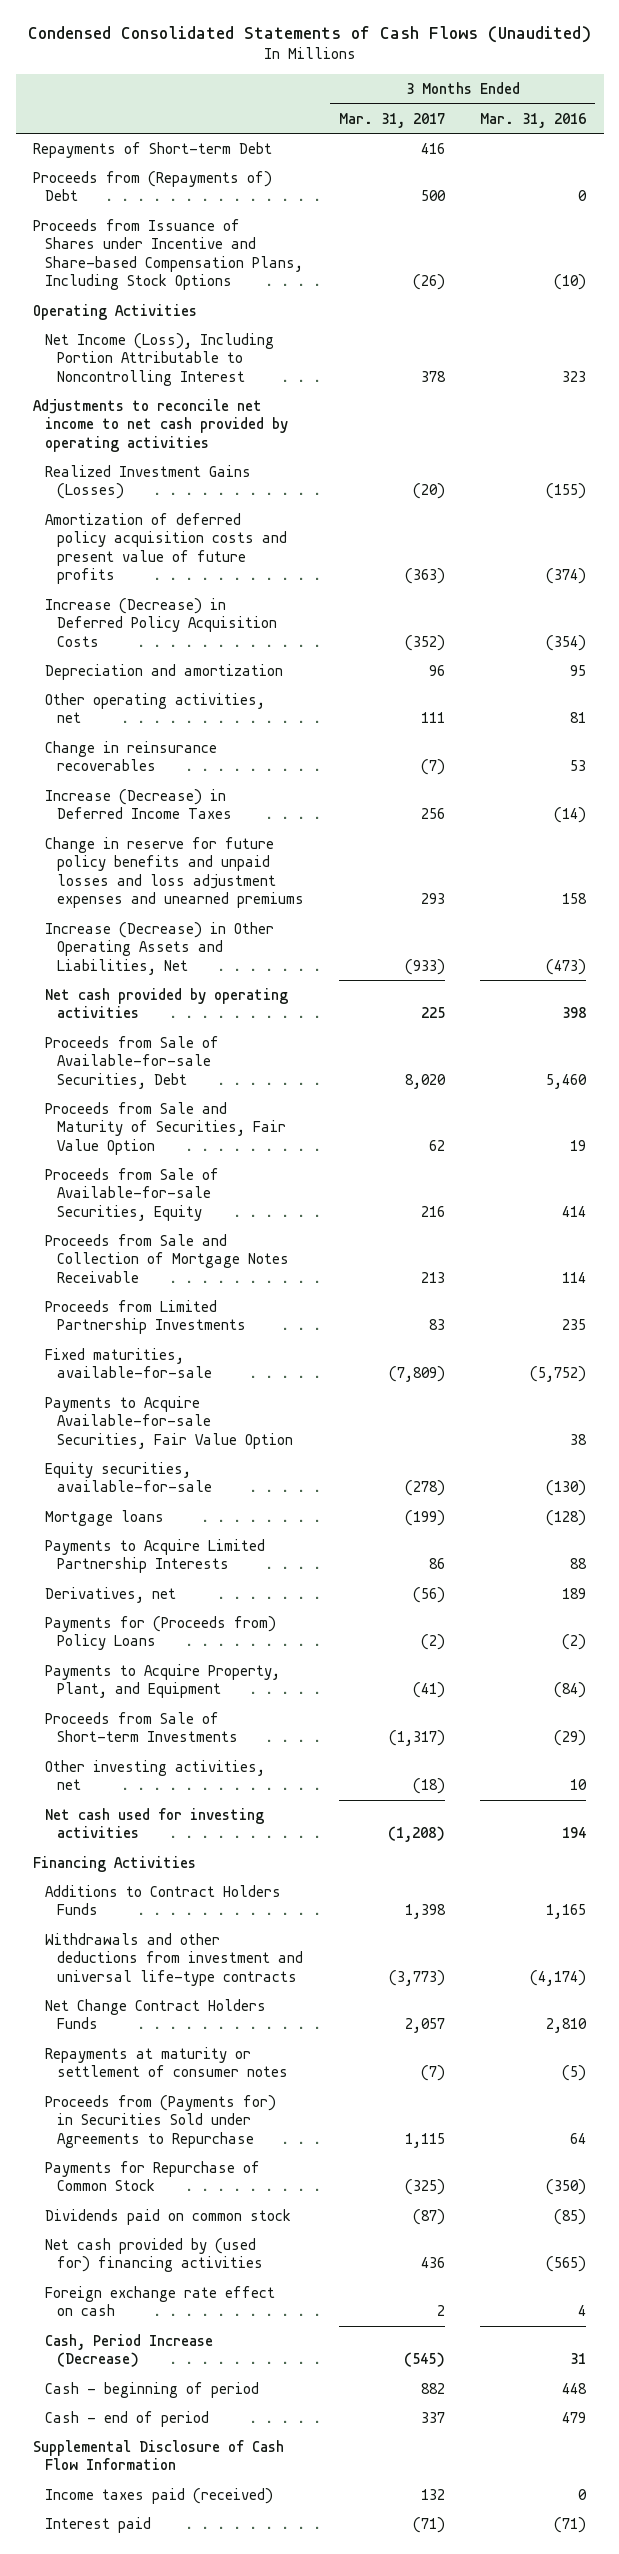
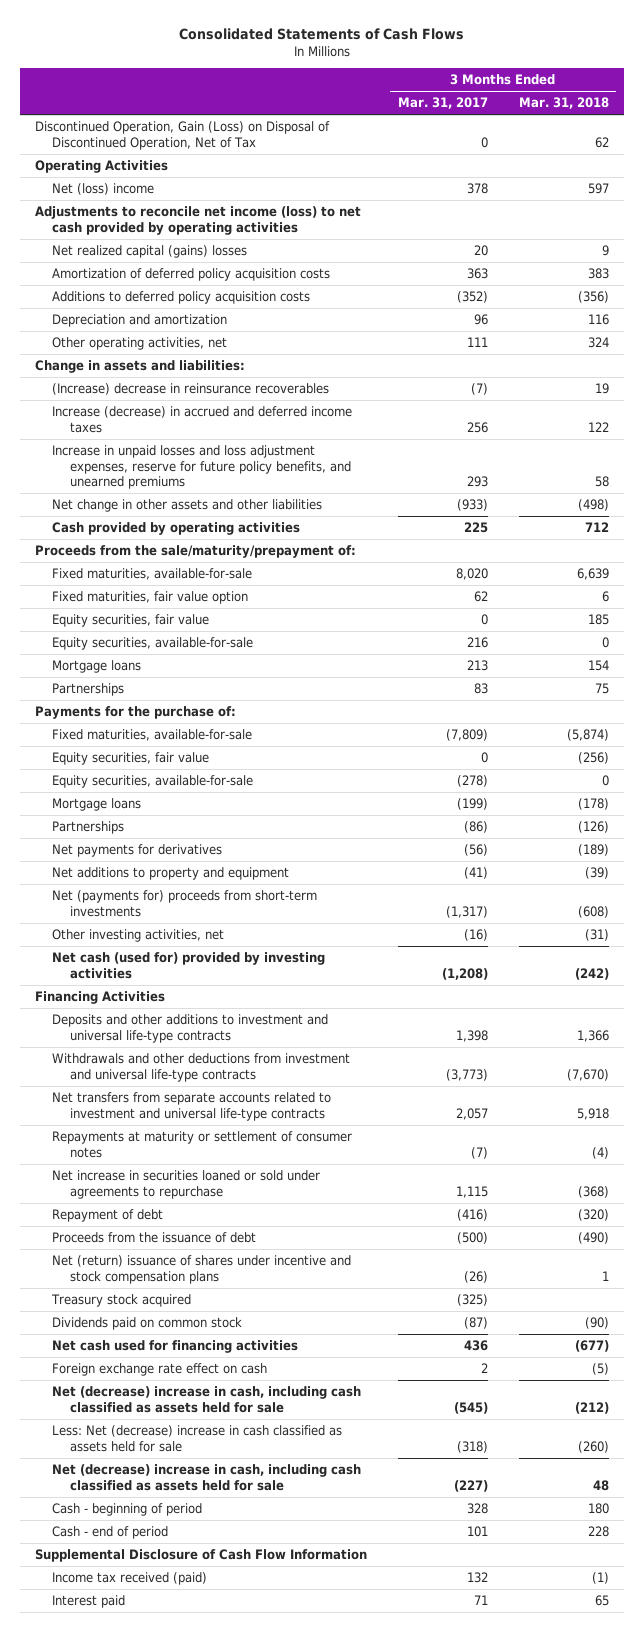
[27,26,591,44] Condensed Consolidated Statements of Cash Flows (Unaudited) -> [178,28,464,41] Consolidated Statements of Cash Flows
[480,112,587,128] Mar. 31, 2016 -> none
none -> [518,97,609,110] Mar. 31, 2018
[33,141,273,158] Repayments of Short-term Debt -> none
[33,170,273,202] Proceeds from (Repayments of) Debt -> none
[33,218,304,291] Proceeds from Issuance of Shares under Incentive and Share-based Compensation Plans, Including Stock Options -> none
none -> [35,121,331,150] Discontinued Operation, Gain (Loss) on Disposal of Discontinued Operation, Net of Tax
[45,332,275,386] Net Income (Loss), Including Portion Attributable to Noncontrolling Interest -> [52,183,155,196] Net (loss) income
[33,398,289,452] Adjustments to reconcile net income to net cash provided by operating activities -> [35,206,362,235] Adjustments to reconcile net income (loss) to net cash provided by operating activities
[45,464,252,500] Realized Investment Gains (Losses) -> [52,245,248,259] Net realized capital (gains) losses
[412,483,445,500] (20) -> [473,245,488,257] 20
[45,512,287,585] Amortization of deferred policy acquisition costs and present value of future profits -> [52,268,331,282] Amortization of deferred policy acquisition costs
[404,568,445,585] (363) -> [466,268,488,280] 363
[45,597,277,647] Increase (Decrease) in Deferred Policy Acquisition Costs -> [52,291,311,305] Additions to deferred policy acquisition costs
[45,1101,286,1155] Proceeds from Sale and Maturity of Securities, Fair Value Option -> none
none -> [35,360,246,374] Change in assets and liabilities:
[45,740,218,772] Change in reinsurance recoverables -> [52,383,330,396] (Increase) decrease in reinsurance recoverables
[45,788,232,820] Increase (Decrease) in Deferred Income Taxes -> [52,406,353,433] Increase (decrease) in accrued and deferred income taxes
[45,836,304,909] Change in reserve for future policy benefits and unpaid losses and loss adjustment expenses and unearned premiums -> [52,445,351,490] Increase in unpaid losses and loss adjustment expenses, reserve for future policy benefits, and unearned premiums
[45,921,275,975] Increase (Decrease) in Other Operating Assets and Liabilities, Net -> [52,499,323,513] Net change in other assets and other liabilities
[45,987,289,1019] Net cash provided by operating activities -> [52,522,301,536] Cash provided by operating activities
none -> [35,545,357,559] Proceeds from the sale/maturity/prepayment of:
[45,1035,220,1089] Proceeds from Sale of Available-for-sale Securities, Debt -> [52,568,253,581] Fixed maturities, available-for-sale
none -> [52,591,249,605] Fixed maturities, fair value option
none -> [52,614,210,628] Equity securities, fair value
[45,1167,220,1221] Proceeds from Sale of Available-for-sale Securities, Equity -> [52,637,254,651] Equity securities, available-for-sale
[45,1233,289,1283] Proceeds from Sale and Collection of Mortgage Notes Receivable -> [52,660,142,674] Mortgage loans
[45,1299,246,1335] Proceeds from Limited Partnership Investments -> [52,683,125,697] Partnerships
none -> [35,706,237,720] Payments for the purchase of:
[45,1395,293,1449] Payments to Acquire Available-for-sale Securities, Fair Value Option -> none
none -> [52,752,210,766] Equity securities, fair value
[45,1538,266,1574] Payments to Acquire Limited Partnership Interests -> none
[45,1615,277,1651] Payments for (Proceeds from) Policy Loans -> none
none -> [52,821,125,835] Partnerships
[45,1586,177,1603] Derivatives, net -> [52,844,223,858] Net payments for derivatives
[45,1663,281,1699] Payments to Acquire Property, Plant, and Equipment -> [52,867,290,881] Net additions to property and equipment
[45,1711,238,1743] Proceeds from Sale of Short-term Investments -> [52,890,318,917] Net (payments for) proceeds from short-term investments
[412,1778,445,1795] (18) -> [463,929,488,942] (16)
[45,1807,265,1839] Net cash used for investing activities -> [52,952,326,979] Net cash (used for) provided by investing activities
[45,1884,282,1916] Additions to Contract Holders Funds -> [52,1014,329,1043] Deposits and other additions to investment and universal life-type contracts
[45,1998,267,2030] Net Change Contract Holders Funds -> [52,1092,332,1121] Net transfers from separate accounts related to investment and universal life-type contracts
[45,2094,277,2148] Proceeds from (Payments for) in Securities Sold under Agreements to Repurchase -> [52,1170,321,1199] Net increase in securities loaned or sold under agreements to repurchase
none -> [52,1209,164,1223] Repayment of debt
none -> [52,1232,257,1244] Proceeds from the issuance of debt
none -> [52,1255,352,1284] Net (return) issuance of shares under incentive and stock compensation plans
[45,2160,261,2192] Payments for Repurchase of Common Stock -> [51,1294,192,1308] Treasury stock acquired
[45,2237,263,2273] Net cash provided by (used for) financing activities -> [52,1340,299,1354] Net cash used for financing activities
[45,2333,214,2368] Cash, Period Increase (Decrease) -> [52,1386,362,1413] Net (decrease) increase in cash, including cash classified as assets held for sale
none -> [52,1425,343,1452] Less: Net (decrease) increase in cash classified as assets held for sale
none -> [52,1464,362,1491] Net (decrease) increase in cash, including cash classified as assets held for sale
[420,2382,445,2394] 882 -> [466,1503,488,1515] 328
[420,2411,445,2423] 337 -> [466,1526,488,1538] 101
[45,2487,274,2504] Income taxes paid (received) -> [52,1572,208,1586] Income tax received (paid)
[412,2516,445,2533] (71) -> [473,1595,488,1606] 71

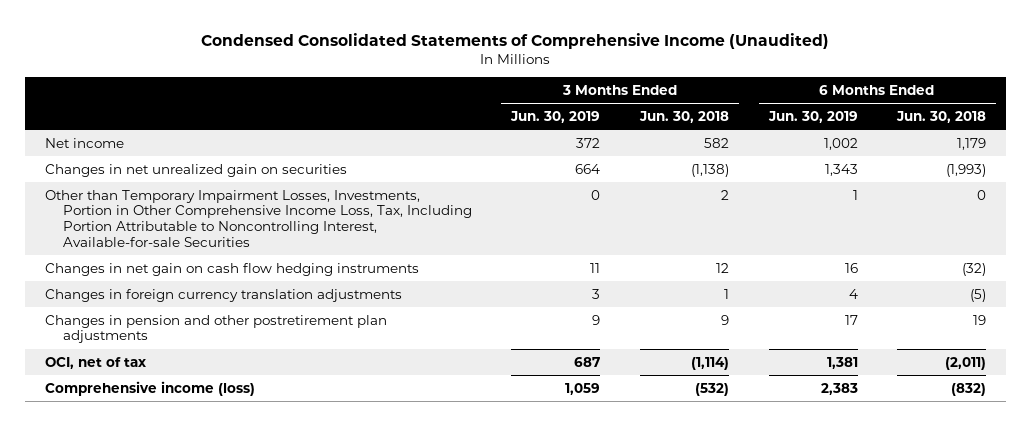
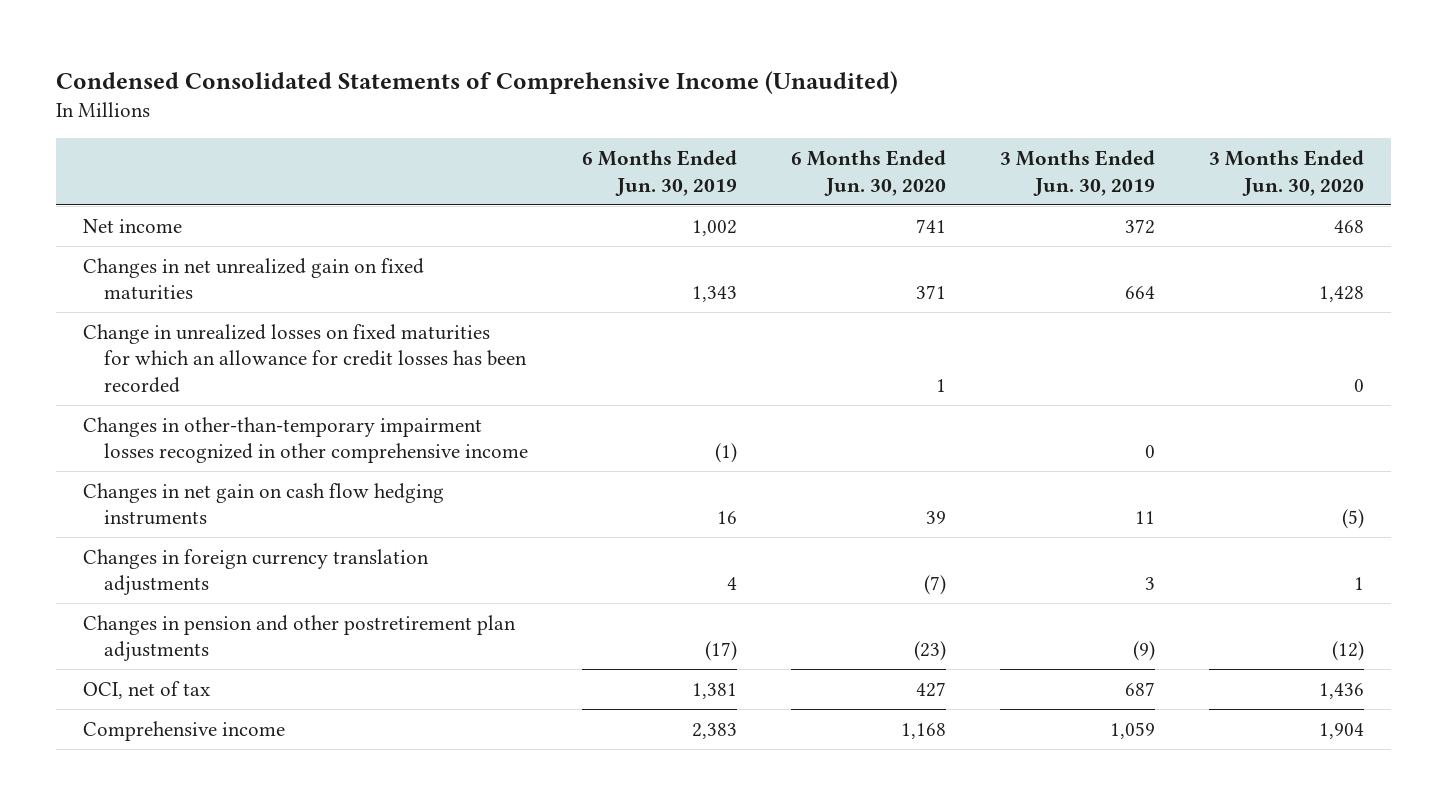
[639,110,730,123] Jun. 30, 2018 -> none
[896,110,987,123] Jun. 30, 2018 -> none
none -> [790,150,946,196] 6 Months Ended Jun. 30, 2020
none -> [1208,150,1364,196] 3 Months Ended Jun. 30, 2020
[44,189,472,247] Other than Temporary Impairment Losses, Investments, Portion in Other Comprehensive Income Loss, Tax, Including Portion Attributable to Noncontrolling Interest, Available-for-sale Securities -> none
[44,163,347,177] Changes in net unrealized gain on securities -> [82,257,424,301] Changes in net unrealized gain on fixed maturities
none -> [82,323,527,393] Change in unrealized losses on fixed maturities for which an allowance for credit losses has been recorded
none -> [82,416,528,464] Changes in other-than-temporary impairment losses recognized in other comprehensive income
[592,314,601,325] 9 -> [1132,641,1155,662] (9)
[844,314,858,325] 17 -> [704,641,737,662] (17)
[44,380,255,396] Comprehensive income (loss) -> [82,720,285,741] Comprehensive income

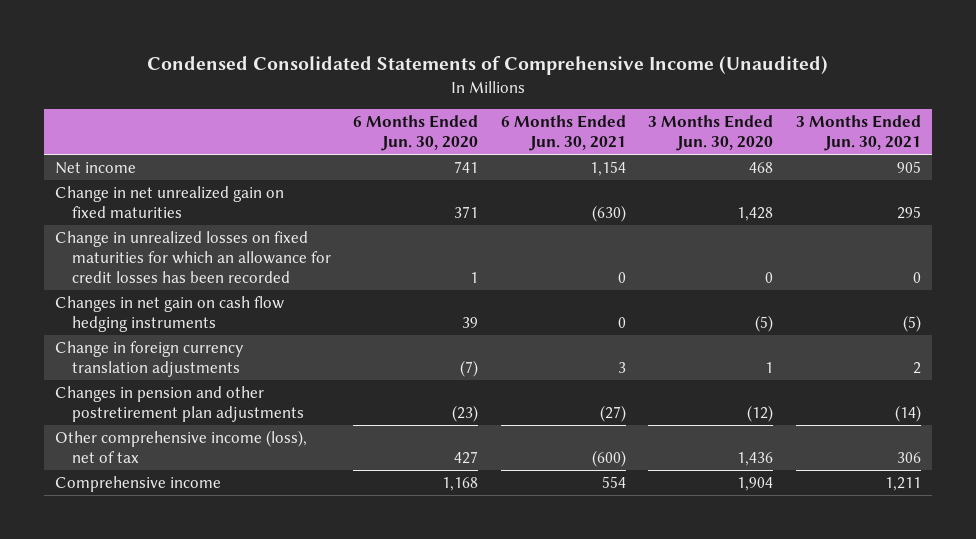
[581,150,737,196] 6 Months Ended Jun. 30, 2019 -> none
[999,150,1155,196] 3 Months Ended Jun. 30, 2019 -> none
none -> [500,115,626,152] 6 Months Ended Jun. 30, 2021
none -> [795,115,921,152] 3 Months Ended Jun. 30, 2021
[82,257,424,301] Changes in net unrealized gain on fixed maturities -> [55,185,285,218] Change in net unrealized gain on fixed maturities
[82,416,528,464] Changes in other-than-temporary impairment losses recognized in other comprehensive income -> none
[82,548,429,596] Changes in foreign currency translation adjustments -> [55,340,245,377] Change in foreign currency translation adjustments
[82,680,210,699] OCI, net of tax -> [55,429,308,463] Other comprehensive income (loss), net of tax

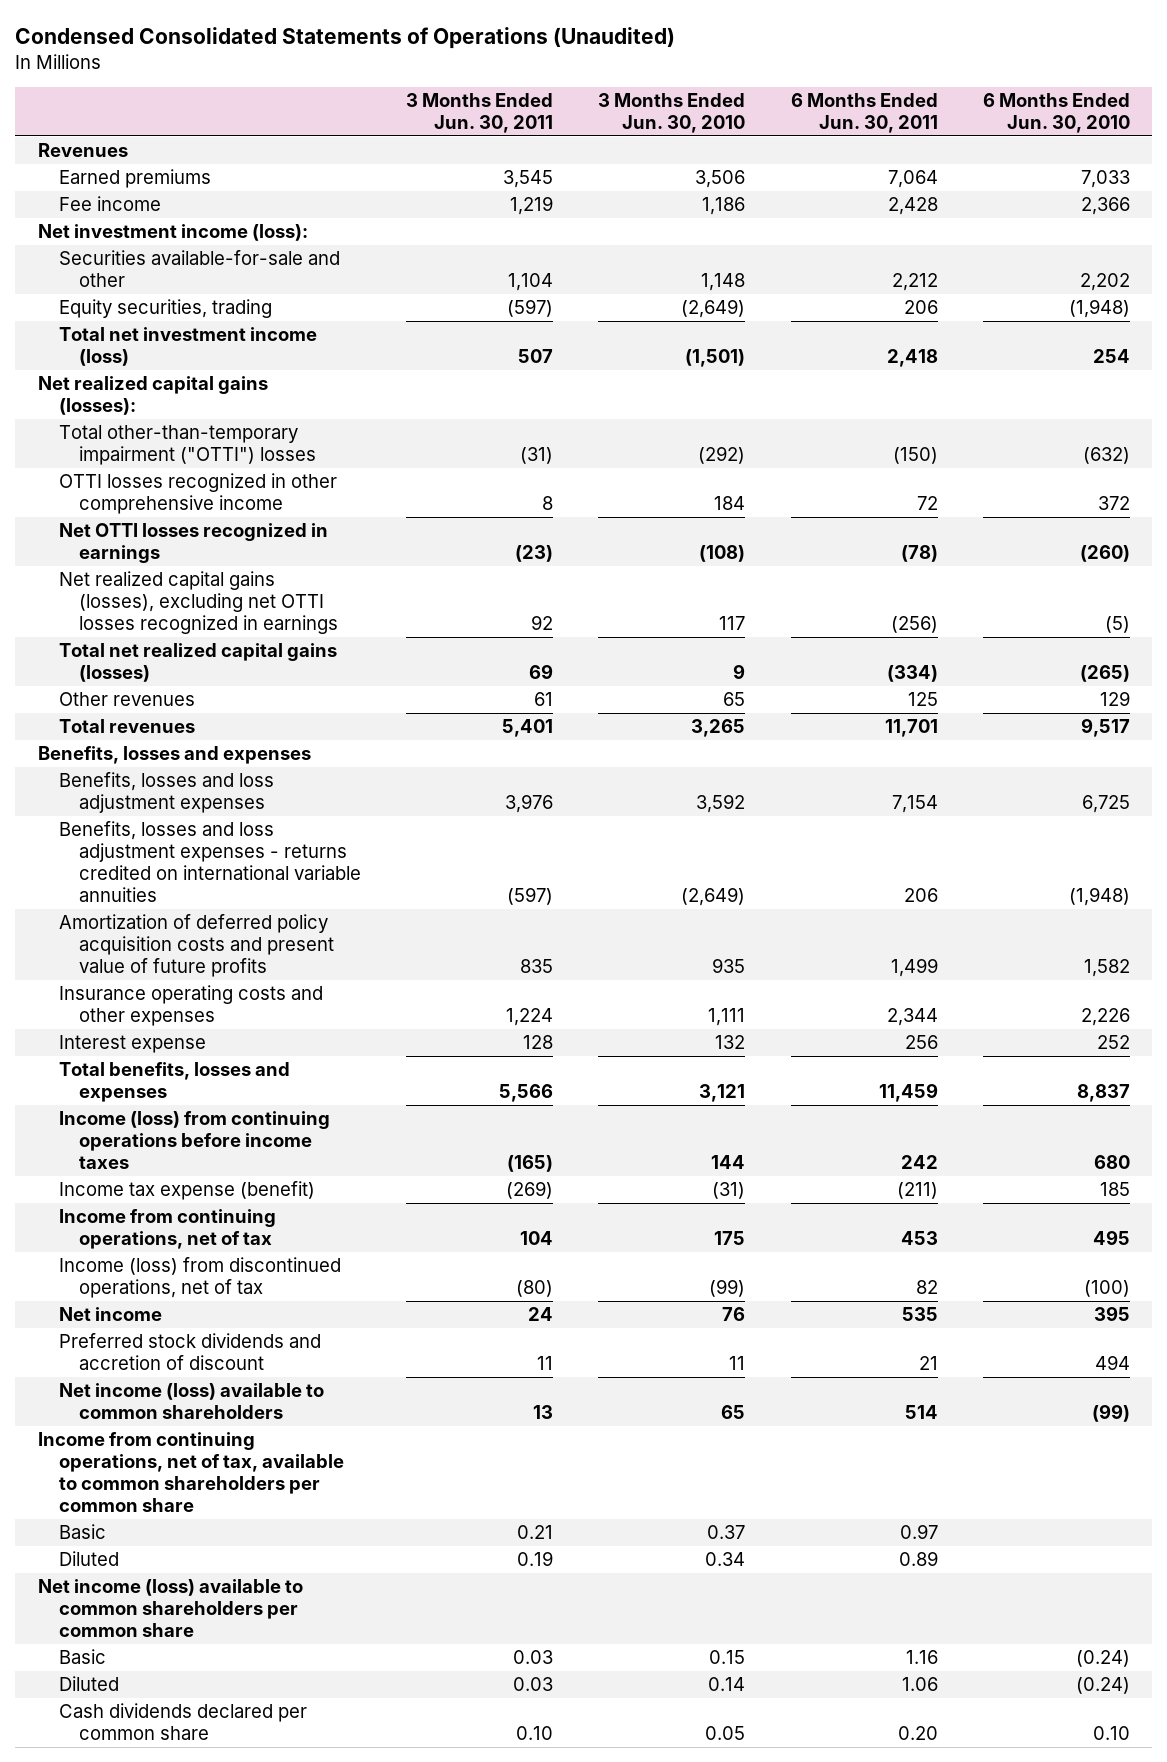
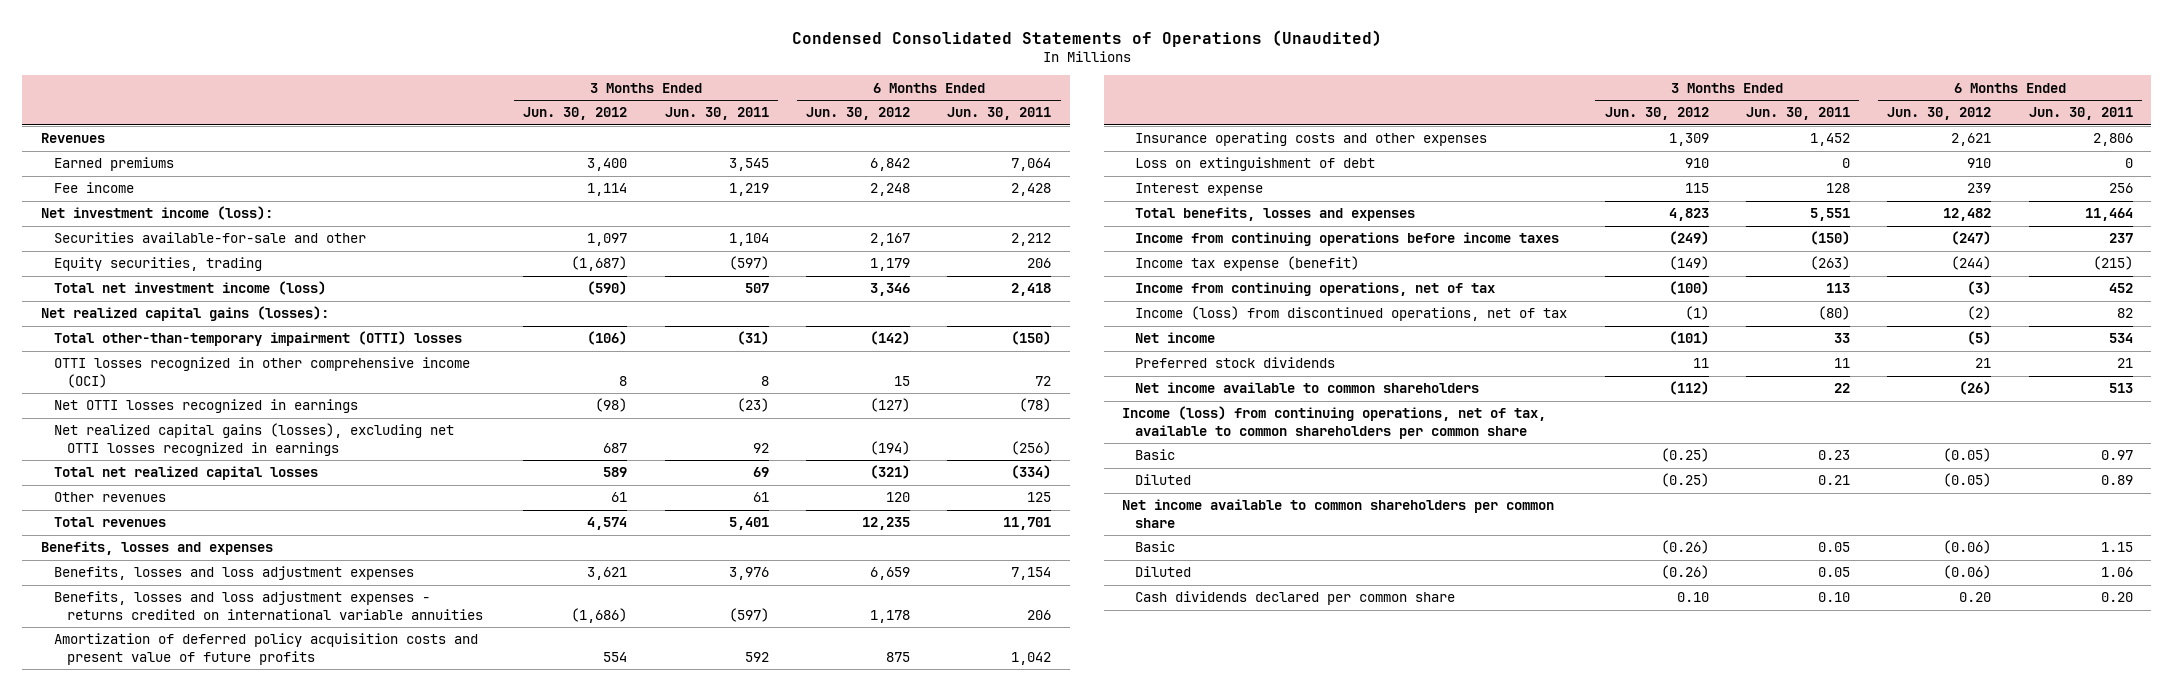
[598,93,746,134] 3 Months Ended Jun. 30, 2010 -> none
[982,93,1130,134] 6 Months Ended Jun. 30, 2010 -> none
none -> [523,107,628,121] Jun. 30, 2012
none -> [805,107,910,121] Jun. 30, 2012
[58,425,317,466] Total other-than-temporary impairment ("OTTI") losses -> [54,331,463,347] Total other-than-temporary impairment (OTTI) losses
[58,473,337,515] OTTI losses recognized in other comprehensive income -> [54,357,471,388] OTTI losses recognized in other comprehensive income (OCI)
[58,643,337,683] Total net realized capital gains (losses) -> [54,466,319,481] Total net realized capital losses
[520,958,554,973] 835 -> [744,651,769,662] 592
[890,957,938,977] 1,499 -> [1011,651,1052,665] 1,042
[506,1008,554,1027] 1,224 -> [1810,133,1851,147] 1,452
[886,1008,938,1027] 2,344 -> [2092,133,2133,147] 2,806
none -> [1135,157,1376,172] Loss on extinguishment of debt
[499,1084,554,1103] 5,566 -> [1810,208,1851,222] 5,551
[878,1083,938,1103] 11,459 -> [2084,208,2133,222] 11,464
[58,1111,330,1169] Income (loss) from continuing operations before income taxes -> [1135,232,1560,247] Income from continuing operations before income taxes
[507,1154,554,1172] (165) -> [1810,231,1851,246] (150)
[900,1154,938,1169] 242 -> [2108,233,2133,244] 237
[506,1181,554,1200] (269) -> [1810,256,1851,271] (263)
[896,1182,938,1200] (211) -> [2092,256,2133,271] (215)
[520,1231,554,1246] 104 -> [1826,283,1851,294] 113
[900,1231,938,1246] 453 -> [2108,283,2133,294] 452
[528,1307,554,1322] 24 -> [1834,333,1851,344] 33
[901,1307,938,1322] 535 -> [2108,333,2133,344] 534
[58,1333,321,1371] Preferred stock dividends and accretion of discount -> [1135,357,1336,369] Preferred stock dividends
[58,1383,324,1420] Net income (loss) available to common shareholders -> [1135,382,1480,394] Net income available to common shareholders
[533,1405,554,1420] 13 -> [1834,383,1851,394] 22
[904,1405,938,1420] 514 -> [2108,383,2133,394] 513
[37,1432,344,1512] Income from continuing operations, net of tax, available to common shareholders per common share -> [1122,406,1547,439] Income (loss) from continuing operations, net of tax, available to common shareholders per common share
[517,1525,554,1540] 0.21 -> [1818,450,1851,461] 0.23
[517,1551,554,1567] 0.19 -> [1818,475,1851,486] 0.21
[37,1579,303,1637] Net income (loss) available to common shareholders per common share -> [1122,499,1555,528] Net income available to common shareholders per common share
[513,1650,554,1665] 0.03 -> [1818,542,1851,553] 0.05
[905,1650,938,1665] 1.16 -> [2100,542,2133,553] 1.15
[513,1677,554,1692] 0.03 -> [1818,567,1851,578] 0.05

